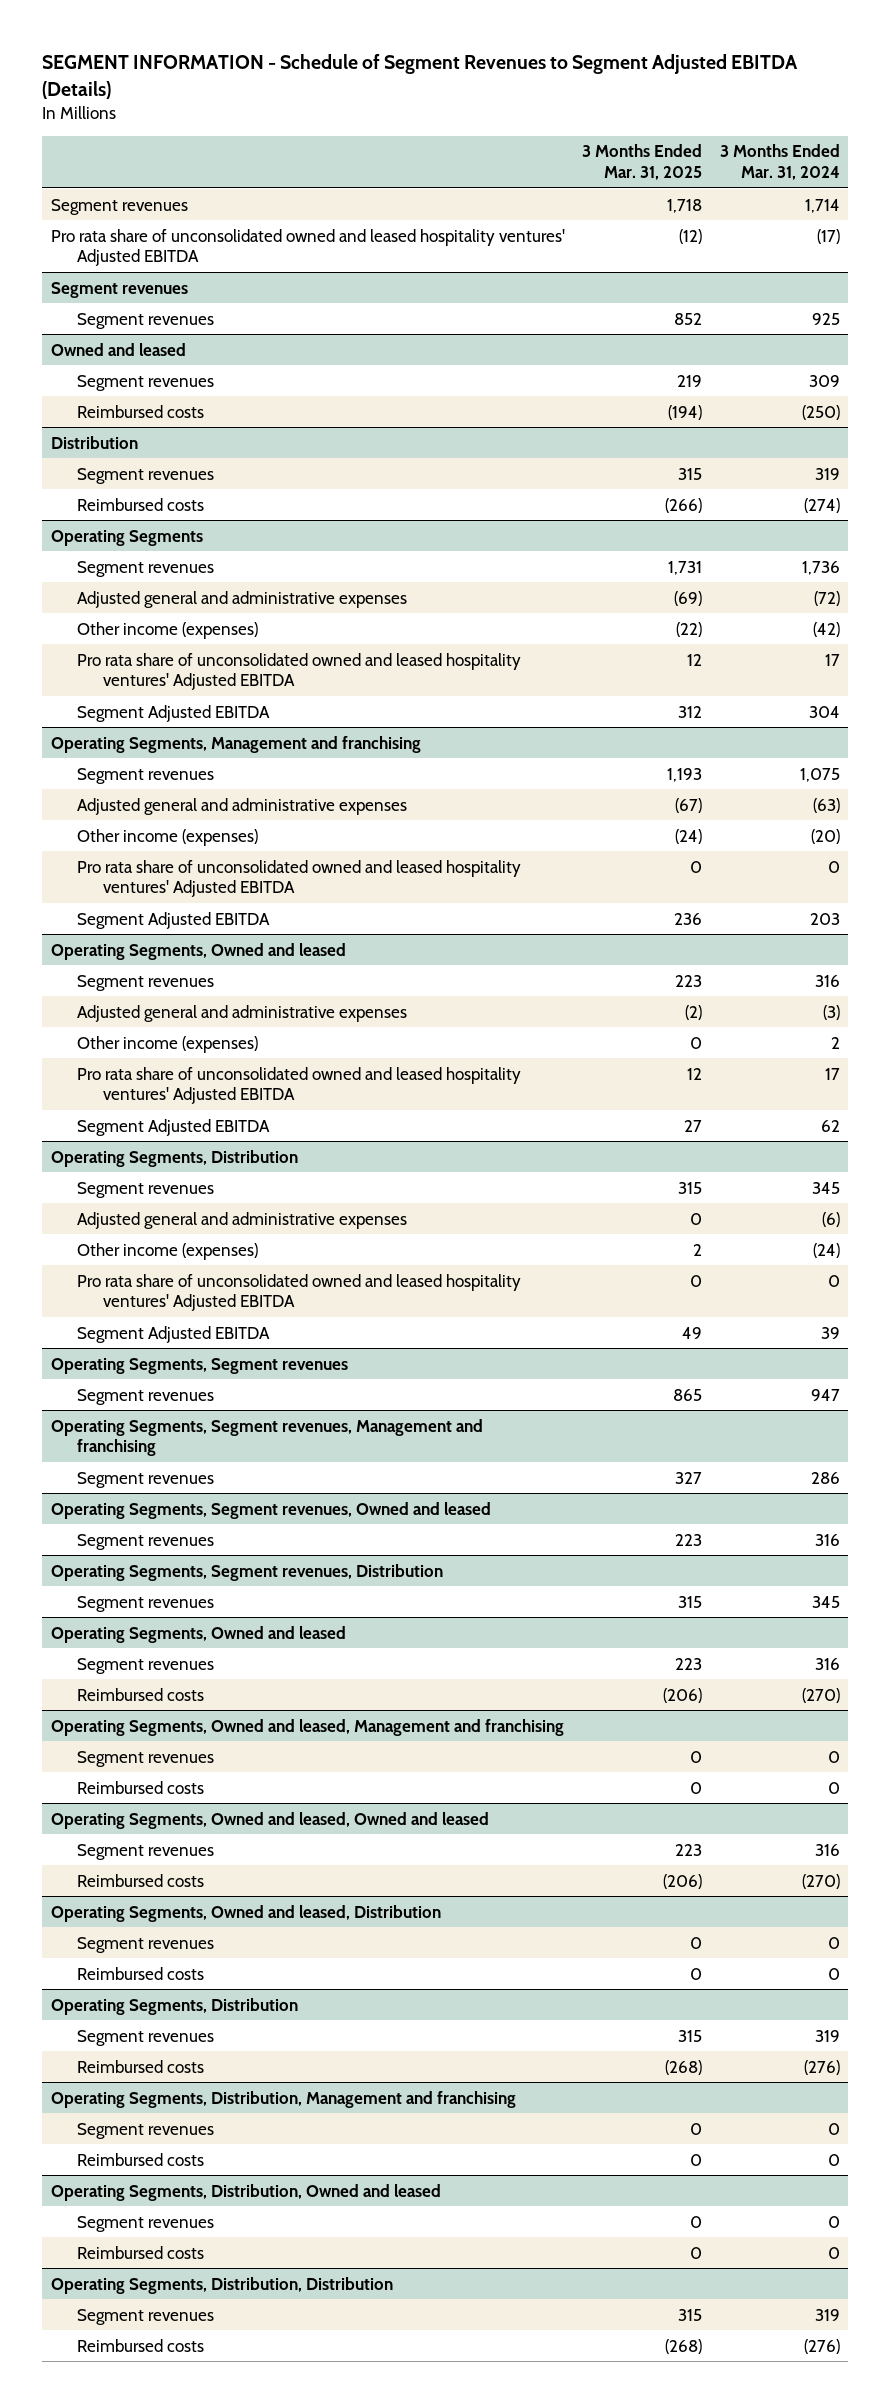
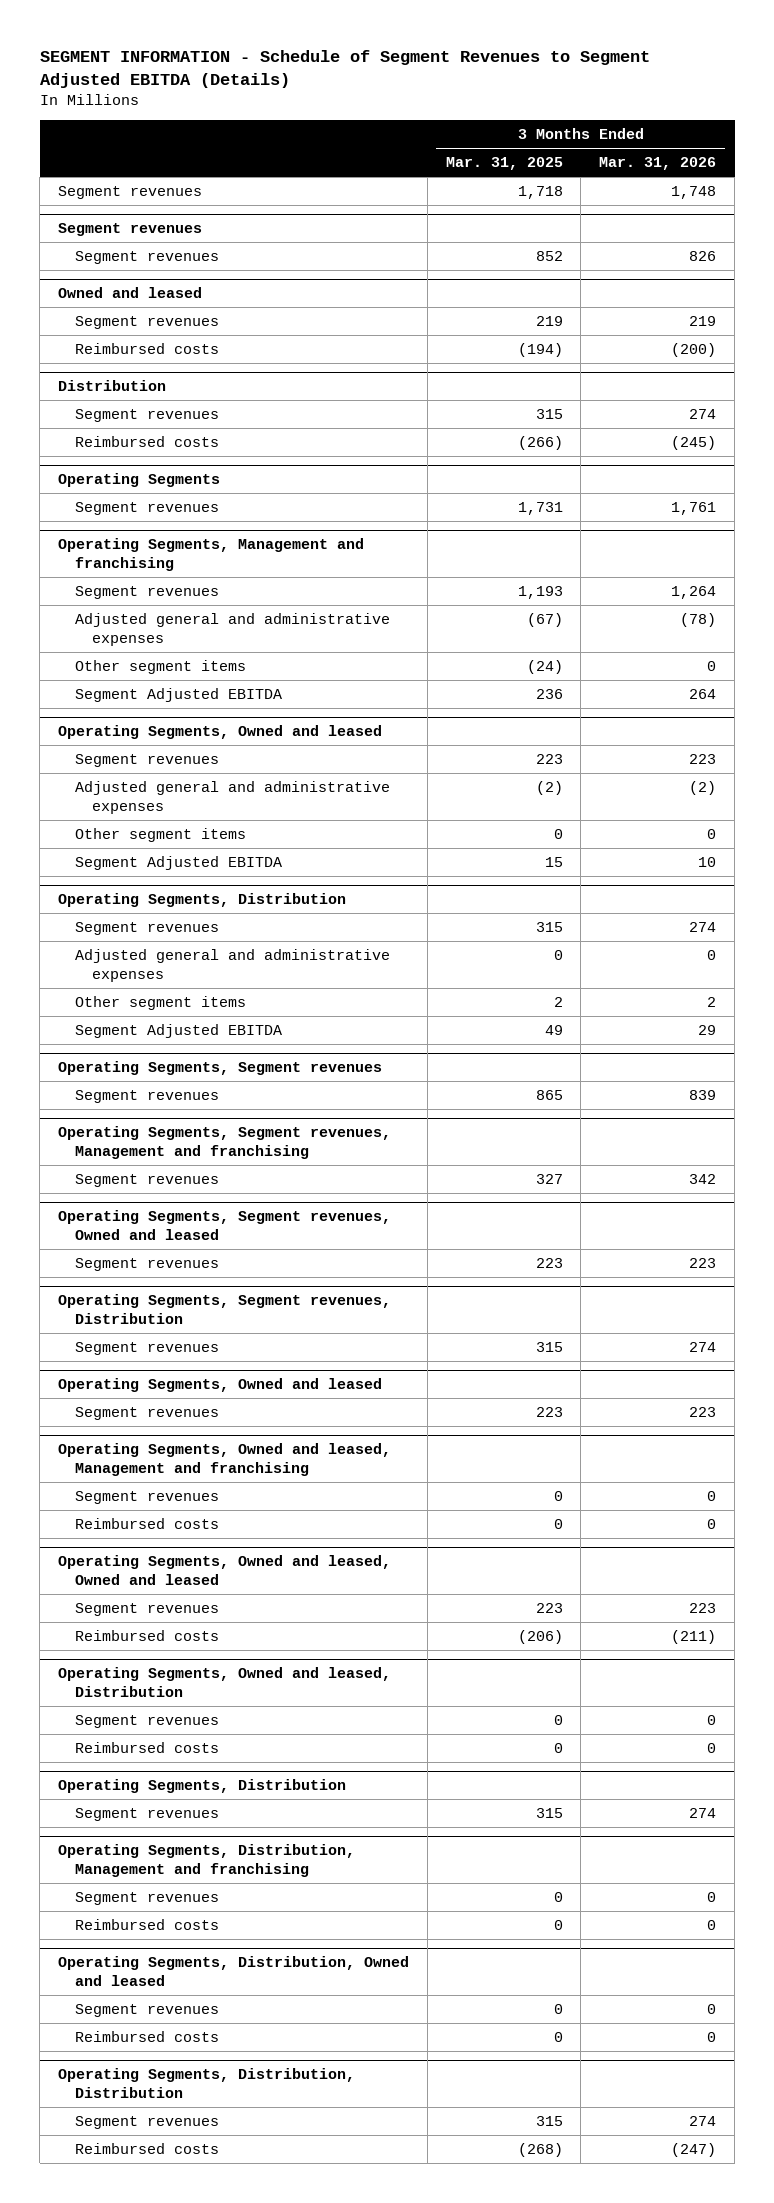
[719,144,840,180] 3 Months Ended Mar. 31, 2024 -> none
none -> [599,156,717,170] Mar. 31, 2026
[51,228,566,267] Pro rata share of unconsolidated owned and leased hospitality ventures' Adjusted EBITDA -> none
[76,590,407,608] Adjusted general and administrative expenses -> none
[76,621,258,639] Other income (expenses) -> none
[76,652,521,691] Pro rata share of unconsolidated owned and leased hospitality ventures' Adjusted EBITDA -> none
[76,704,270,722] Segment Adjusted EBITDA -> none
[76,859,521,898] Pro rata share of unconsolidated owned and leased hospitality ventures' Adjusted EBITDA -> none
[76,828,258,846] Other income (expenses) -> [75,659,247,674] Other segment items
[76,1066,521,1105] Pro rata share of unconsolidated owned and leased hospitality ventures' Adjusted EBITDA -> none
[76,1035,258,1053] Other income (expenses) -> [75,827,247,842] Other segment items
[684,1119,703,1132] 27 -> [544,856,563,867] 15
[76,1273,521,1312] Pro rata share of unconsolidated owned and leased hospitality ventures' Adjusted EBITDA -> none
[76,1242,258,1260] Other income (expenses) -> [75,995,247,1010] Other segment items
[76,1687,204,1701] Reimbursed costs -> none
[76,2059,204,2073] Reimbursed costs -> none

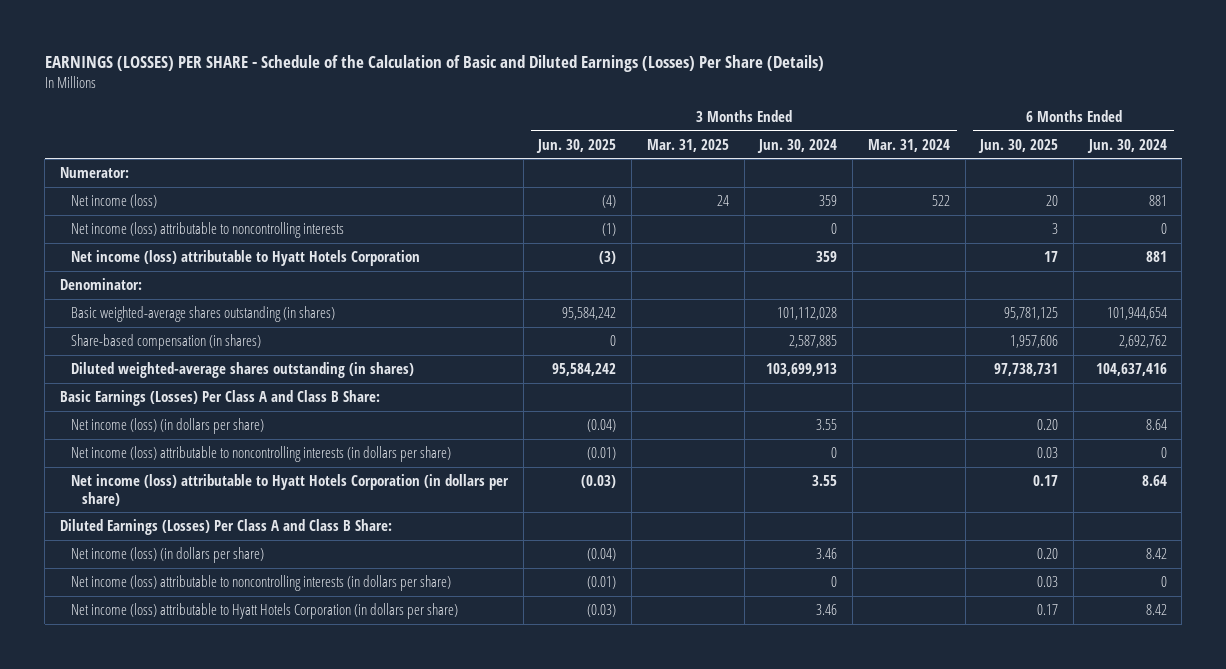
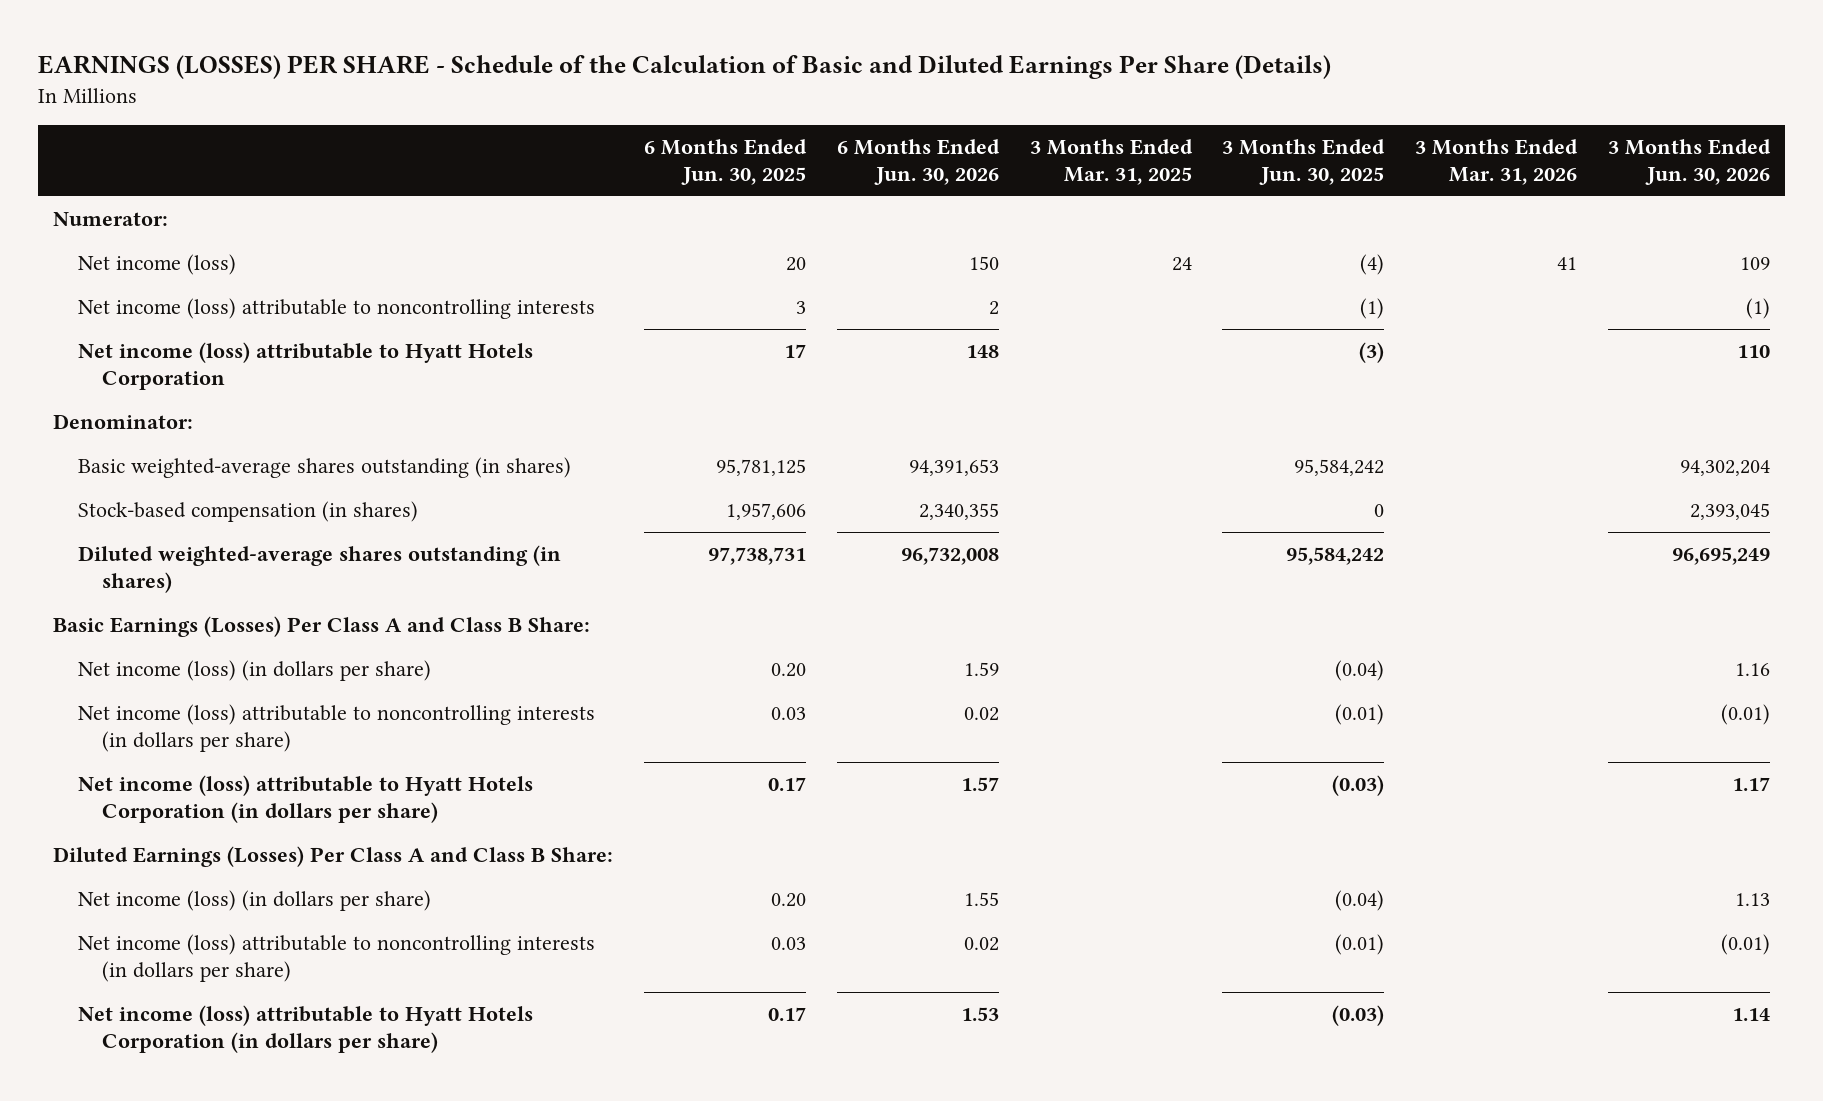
[44,54,824,72] EARNINGS (LOSSES) PER SHARE - Schedule of the Calculation of Basic and Diluted Earnings (Losses) Per Share (Details) -> [38,54,1332,79] EARNINGS (LOSSES) PER SHARE - Schedule of the Calculation of Basic and Diluted Earnings Per Share (Details)
[757,138,838,153] Jun. 30, 2024 -> none
[867,138,950,152] Mar. 31, 2024 -> none
[1086,138,1167,153] Jun. 30, 2024 -> none
none -> [836,139,1000,186] 6 Months Ended Jun. 30, 2026
none -> [1415,139,1579,186] 3 Months Ended Mar. 31, 2026
none -> [1607,139,1771,186] 3 Months Ended Jun. 30, 2026
[71,334,262,351] Share-based compensation (in shares) -> [77,501,418,523] Stock-based compensation (in shares)

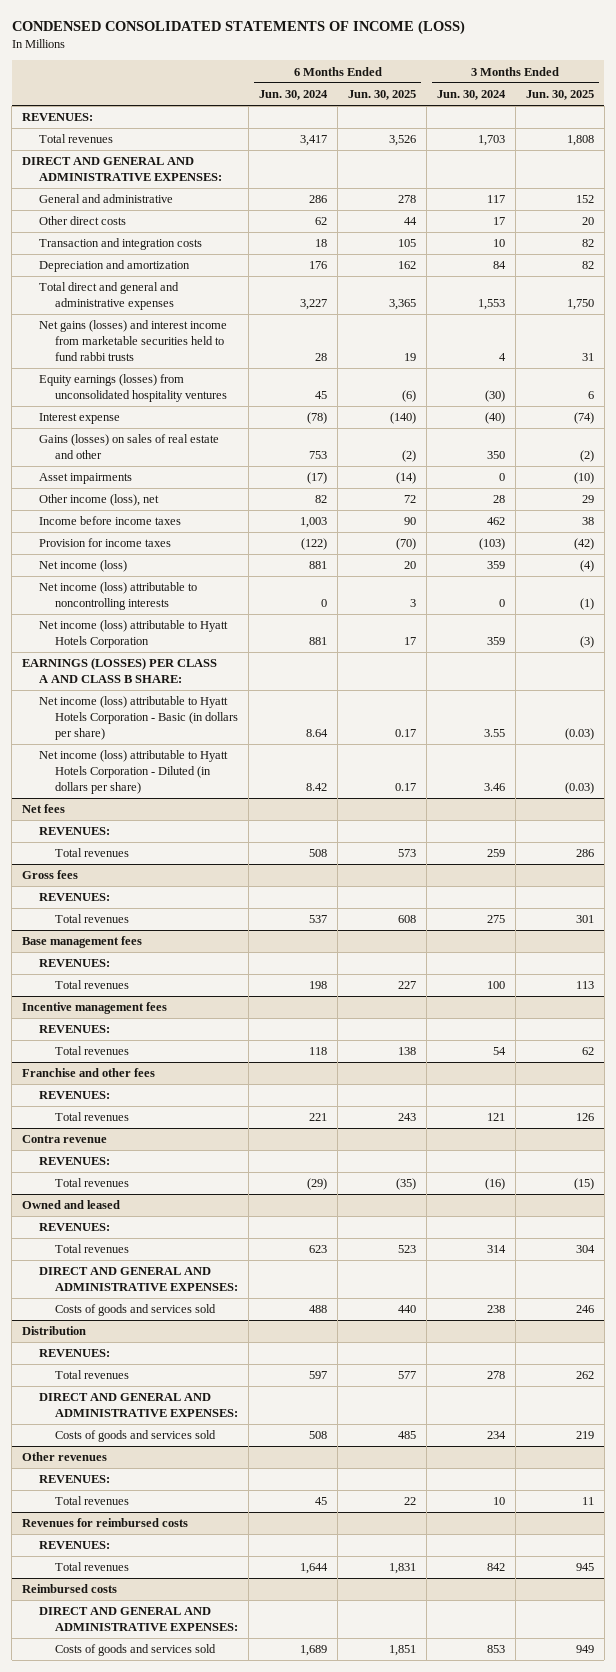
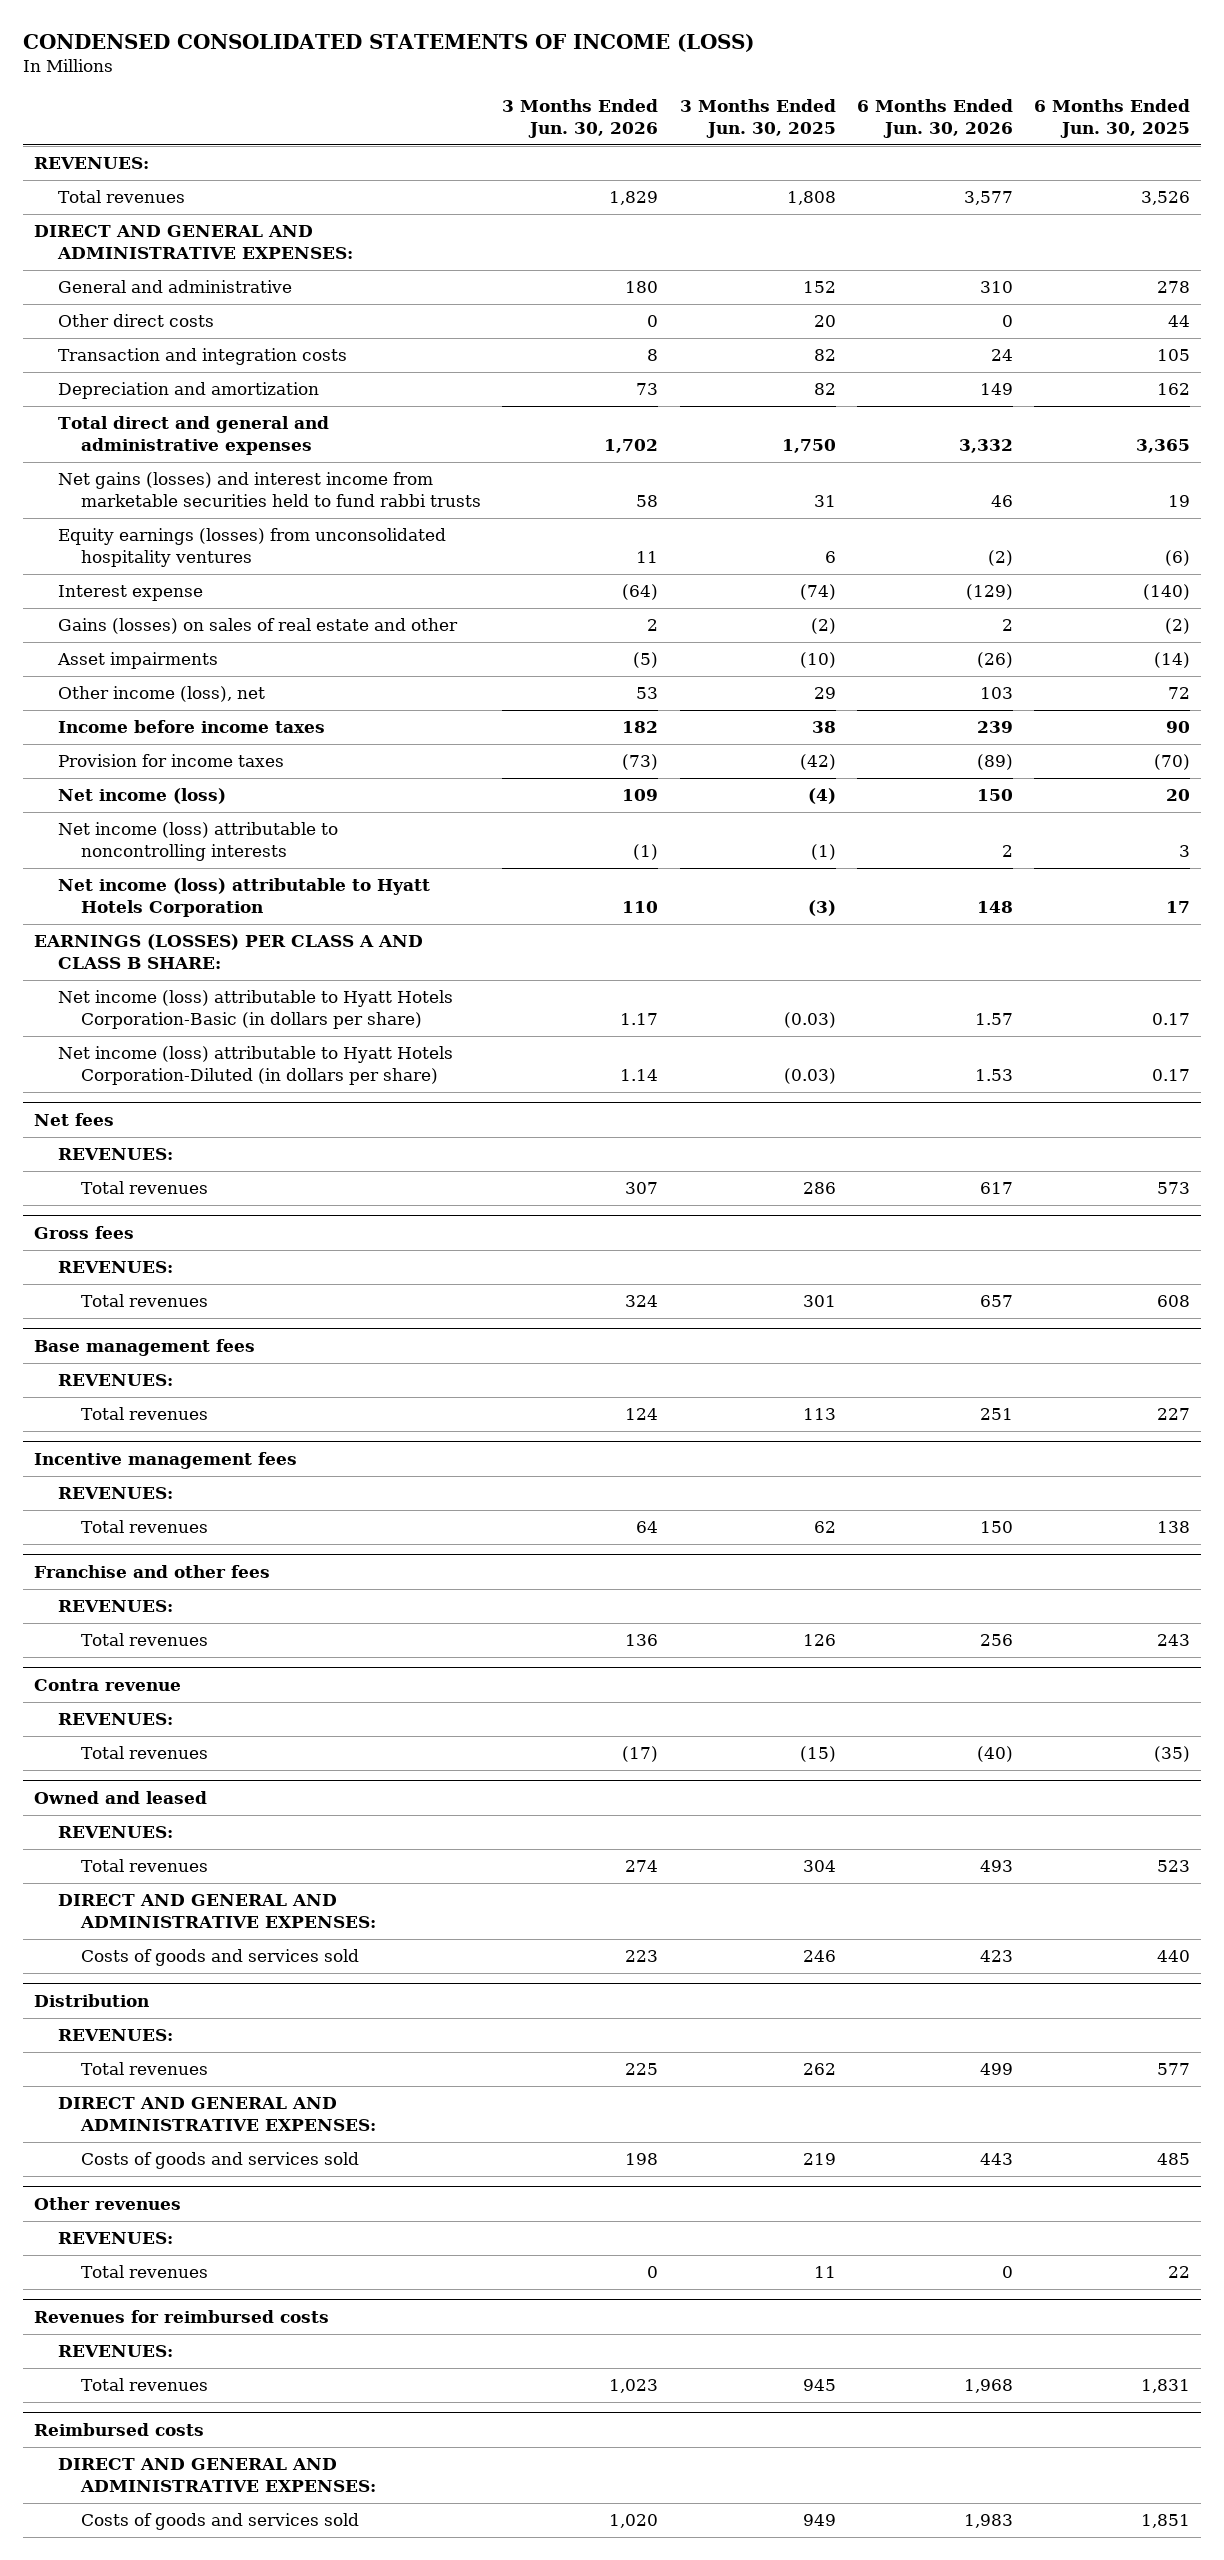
[259,89,329,100] Jun. 30, 2024 -> none
[436,89,506,100] Jun. 30, 2024 -> none
none -> [502,99,659,138] 3 Months Ended Jun. 30, 2026
none -> [856,99,1013,138] 6 Months Ended Jun. 30, 2026
[38,696,239,740] Net income (loss) attributable to Hyatt Hotels Corporation - Basic (in dollars per share) -> [57,990,453,1029] Net income (loss) attributable to Hyatt Hotels Corporation-Basic (in dollars per share)
[38,750,228,794] Net income (loss) attributable to Hyatt Hotels Corporation - Diluted (in dollars per share) -> [57,1046,453,1085] Net income (loss) attributable to Hyatt Hotels Corporation-Diluted (in dollars per share)

